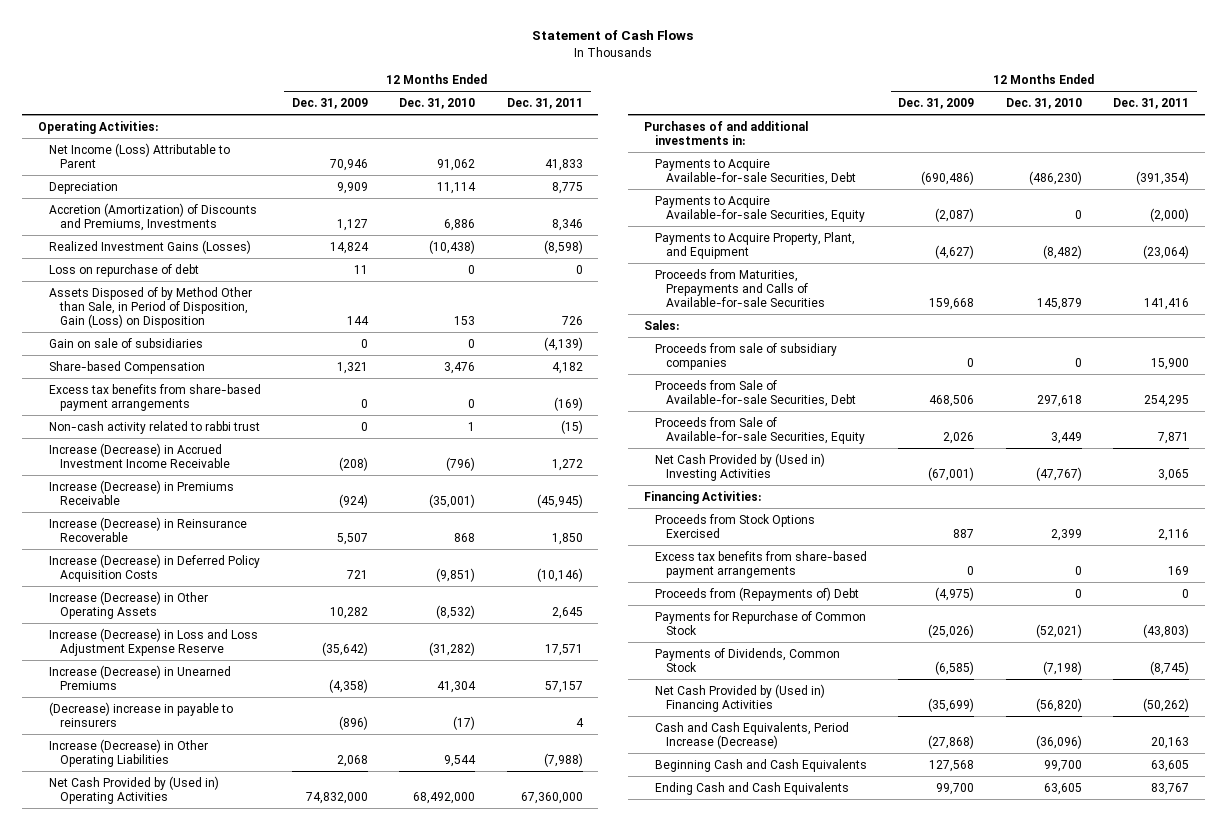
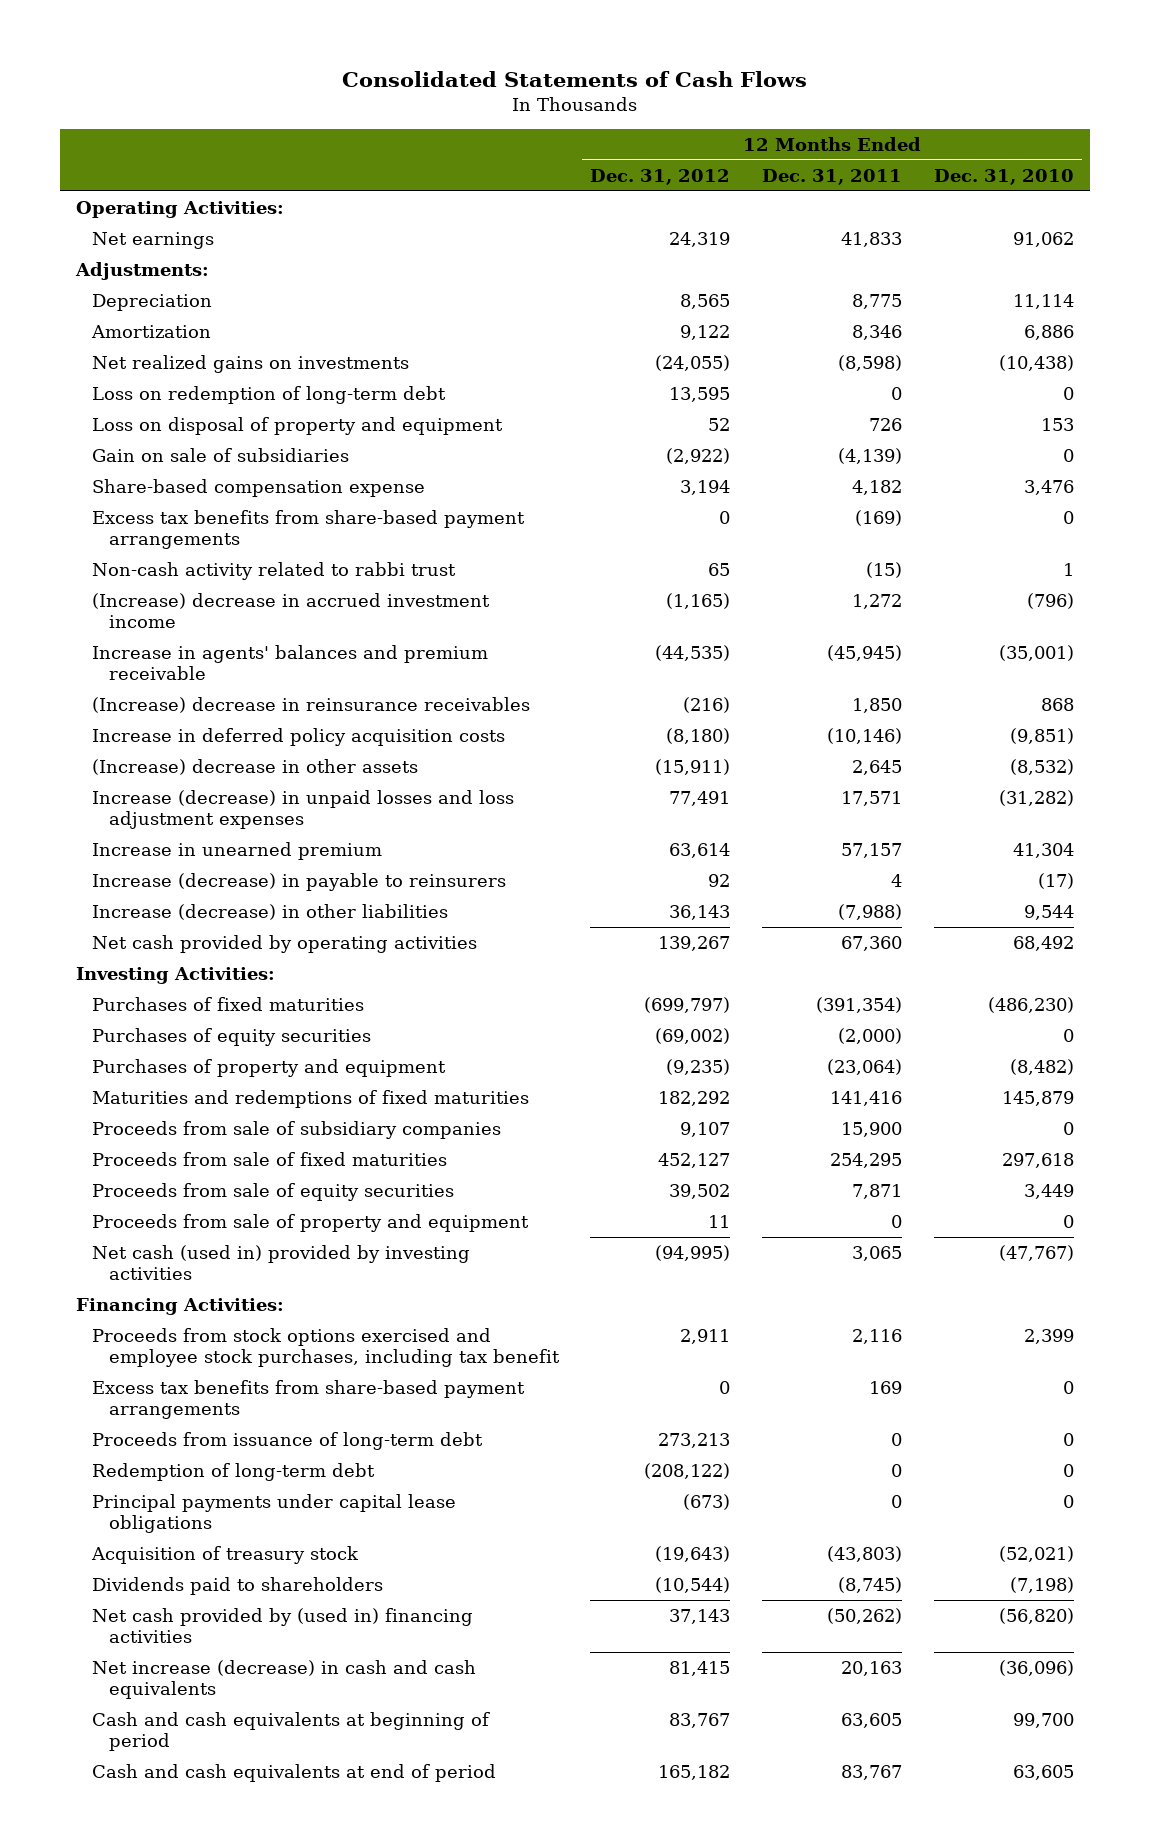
[532,30,694,41] Statement of Cash Flows -> [341,71,807,88] Consolidated Statements of Cash Flows
[292,98,369,110] Dec. 31, 2009 -> none
none -> [590,168,731,185] Dec. 31, 2012
[48,142,230,168] Net Income (Loss) Attributable to Parent -> [92,231,215,249] Net earnings
none -> [74,261,209,280] Adjustments:
[48,202,257,231] Accretion (Amortization) of Discounts and Premiums, Investments -> [91,324,212,338] Amortization
[48,239,251,254] Realized Investment Gains (Losses) -> [92,354,410,373] Net realized gains on investments
[48,263,199,277] Loss on repurchase of debt -> [92,385,447,404] Loss on redemption of long-term debt
[48,286,252,328] Assets Disposed of by Method Other than Sale, in Period of Disposition, Gain (Loss) on Disposition -> [92,416,504,435] Loss on disposal of property and equipment
[48,360,205,374] Share-based Compensation -> [92,478,426,497] Share-based compensation expense
[643,319,679,330] Sales: -> none
[48,442,231,468] Increase (Decrease) in Accrued Investment Income Receivable -> [92,592,491,629] (Increase) decrease in accrued investment income
[48,479,234,505] Increase (Decrease) in Premiums Receivable -> [92,644,489,681] Increase in agents' balances and premium receivable
[48,516,247,542] Increase (Decrease) in Reinsurance Recoverable -> [92,696,531,713] (Increase) decrease in reinsurance receivables
[48,553,260,582] Increase (Decrease) in Deferred Policy Acquisition Costs -> [92,727,506,746] Increase in deferred policy acquisition costs
[48,590,208,619] Increase (Decrease) in Other Operating Assets -> [92,758,419,775] (Increase) decrease in other assets
[48,627,258,656] Increase (Decrease) in Loss and Loss Adjustment Expense Reserve -> [92,789,515,830] Increase (decrease) in unpaid losses and loss adjustment expenses
[48,664,231,690] Increase (Decrease) in Unearned Premiums -> [92,841,383,860] Increase in unearned premium
[48,701,233,727] (Decrease) increase in payable to reinsurers -> [92,872,507,891] Increase (decrease) in payable to reinsurers
[48,738,208,767] Increase (Decrease) in Other Operating Liabilities -> [92,903,449,920] Increase (decrease) in other liabilities
[48,775,219,804] Net Cash Provided by (Used in) Operating Activities -> [92,934,478,953] Net cash provided by operating activities
[413,791,476,804] 68,492,000 -> [1013,935,1075,951] 68,492
[520,791,583,804] 67,360,000 -> [841,935,903,951] 67,360
[643,120,808,145] Purchases of and additional investments in: -> [75,966,275,984] Investing Activities:
[655,158,857,185] Payments to Acquire Available-for-sale Securities, Debt -> [92,996,365,1011] Purchases of fixed maturities
[655,195,866,222] Payments to Acquire Available-for-sale Securities, Equity -> [92,1027,372,1046] Purchases of equity securities
[655,231,856,259] Payments to Acquire Property, Plant, and Equipment -> [92,1058,447,1077] Purchases of property and equipment
[655,268,826,307] Proceeds from Maturities, Prepayments and Calls of Available-for-sale Securities -> [92,1089,530,1108] Maturities and redemptions of fixed maturities
[655,379,857,407] Proceeds from Sale of Available-for-sale Securities, Debt -> [92,1151,448,1166] Proceeds from sale of fixed maturities
[655,416,866,444] Proceeds from Sale of Available-for-sale Securities, Equity -> [92,1182,455,1201] Proceeds from sale of equity securities
none -> [92,1213,530,1232] Proceeds from sale of property and equipment
[655,452,826,481] Net Cash Provided by (Used in) Investing Activities -> [92,1244,471,1281] Net cash (used in) provided by investing activities
[655,513,816,538] Proceeds from Stock Options Exercised -> [92,1327,560,1368] Proceeds from stock options exercised and employee stock purchases, including tax benefit
none -> [92,1431,484,1450] Proceeds from issuance of long-term debt
[655,586,860,601] Proceeds from (Repayments of) Debt -> [92,1462,376,1481] Redemption of long-term debt
none -> [92,1493,457,1534] Principal payments under capital lease obligations
[655,610,867,635] Payments for Repurchase of Common Stock -> [91,1545,360,1564] Acquisition of treasury stock
[655,647,841,672] Payments of Dividends, Common Stock -> [92,1576,384,1595] Dividends paid to shareholders
[655,683,826,712] Net Cash Provided by (Used in) Financing Activities -> [92,1607,474,1644] Net cash provided by (used in) financing activities
[655,721,850,749] Cash and Cash Equivalents, Period Increase (Decrease) -> [92,1659,477,1700] Net increase (decrease) in cash and cash equivalents
[655,758,868,772] Beginning Cash and Cash Equivalents -> [92,1711,491,1752] Cash and cash equivalents at beginning of period
[655,781,850,795] Ending Cash and Cash Equivalents -> [92,1763,497,1782] Cash and cash equivalents at end of period

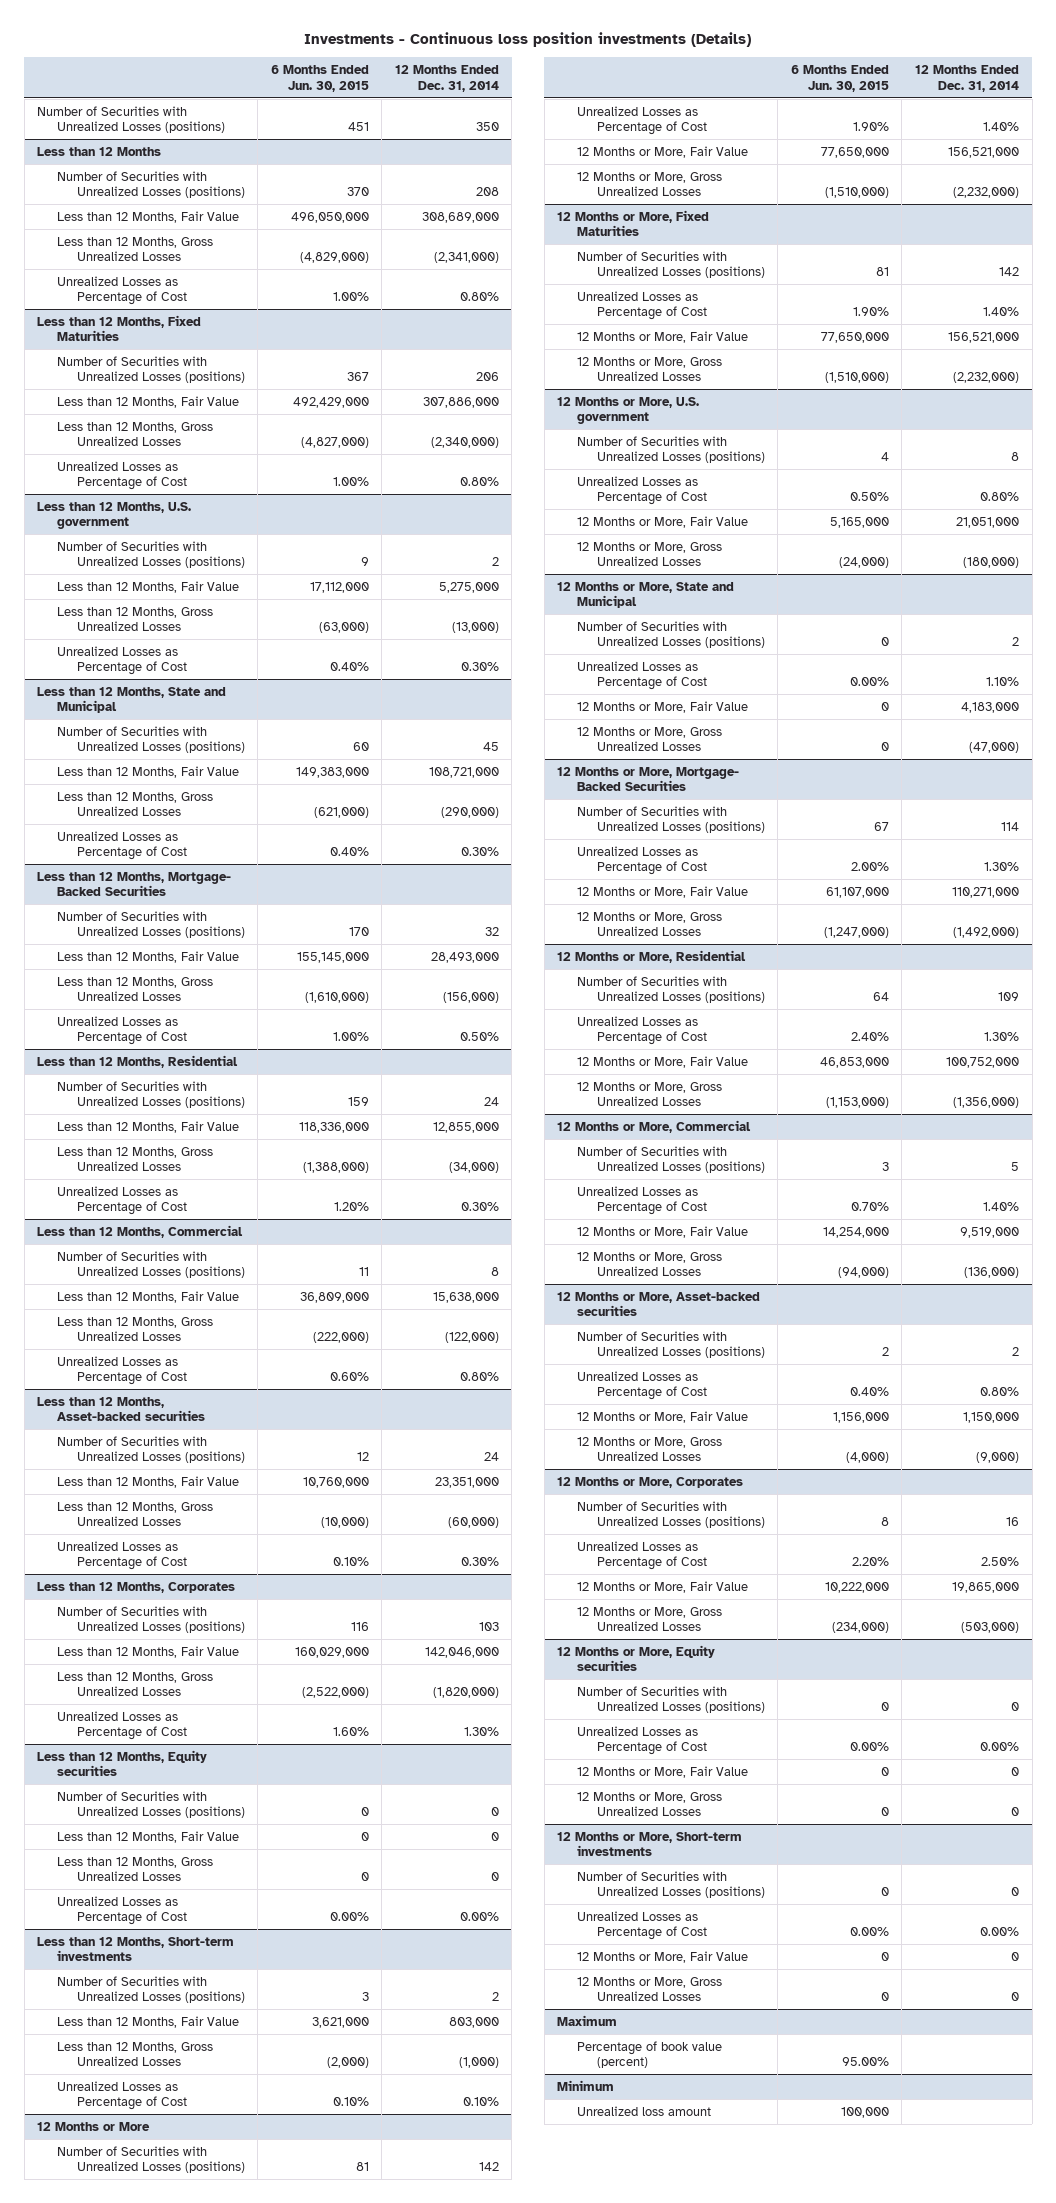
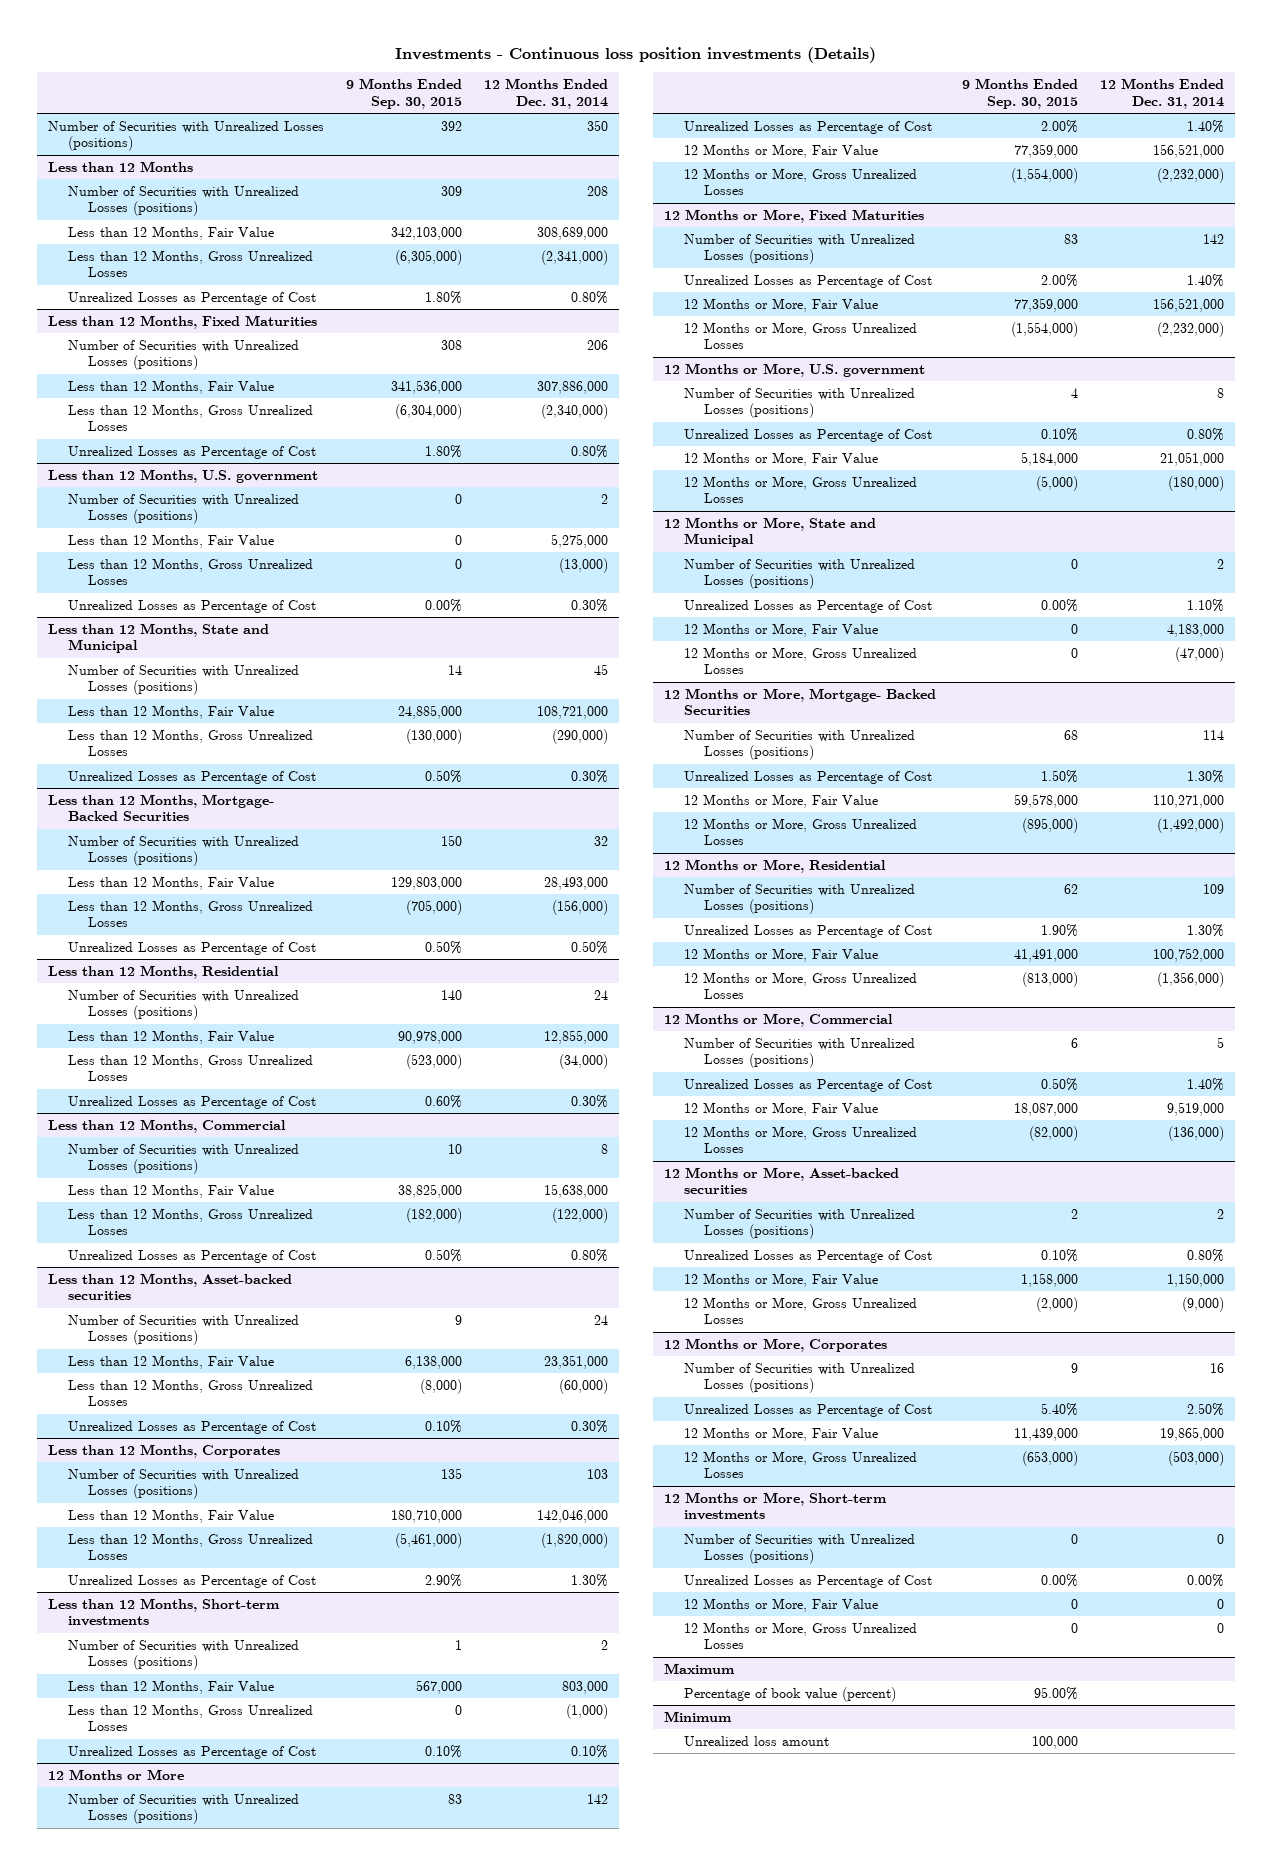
[270,65,369,92] 6 Months Ended Jun. 30, 2015 -> none
none -> [345,78,462,109] 9 Months Ended Sep. 30, 2015
[37,1749,208,1777] Less than 12 Months, Equity securities -> none
[56,1790,245,1819] Number of Securities with Unrealized Losses (positions) -> none
[56,1830,239,1843] Less than 12 Months, Fair Value -> none
[56,1856,213,1882] Less than 12 Months, Gross Unrealized Losses -> none
[56,1895,187,1926] Unrealized Losses as Percentage of Cost -> none
[557,1644,716,1672] 12 Months or More, Equity securities -> none
[577,1685,765,1714] Number of Securities with Unrealized Losses (positions) -> none
[577,1725,707,1756] Unrealized Losses as Percentage of Cost -> none
[577,1765,749,1778] 12 Months or More, Fair Value -> none
[577,1791,723,1817] 12 Months or More, Gross Unrealized Losses -> none

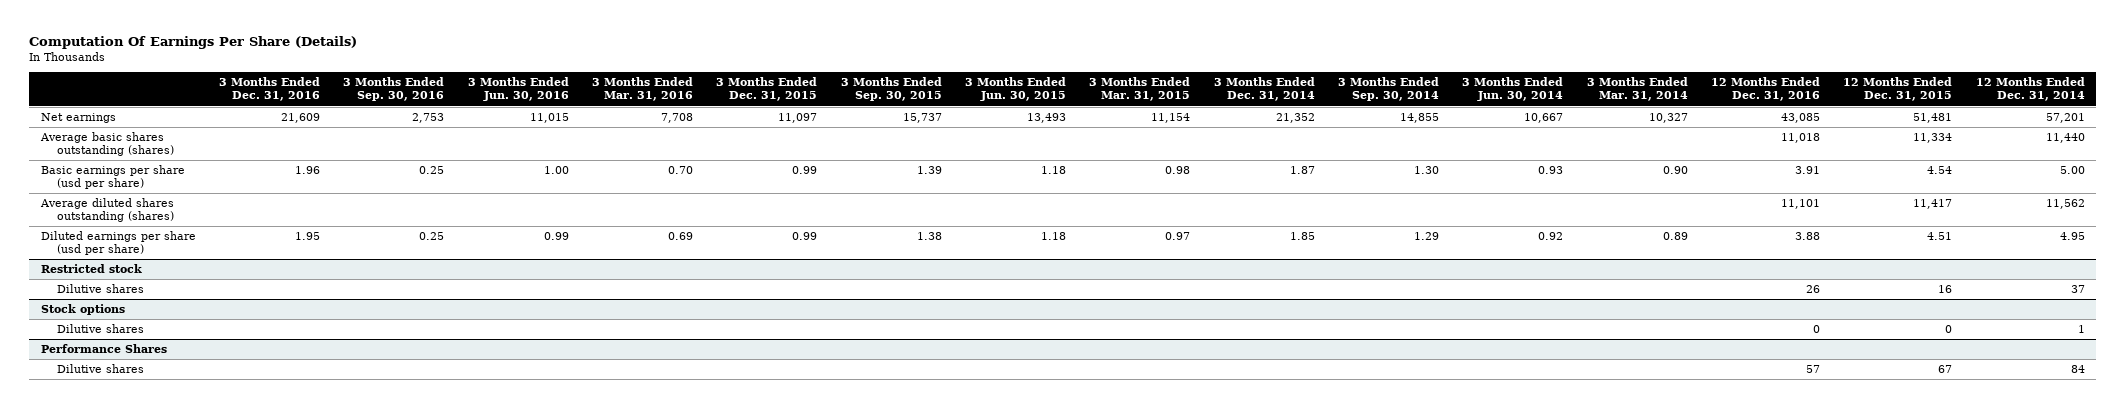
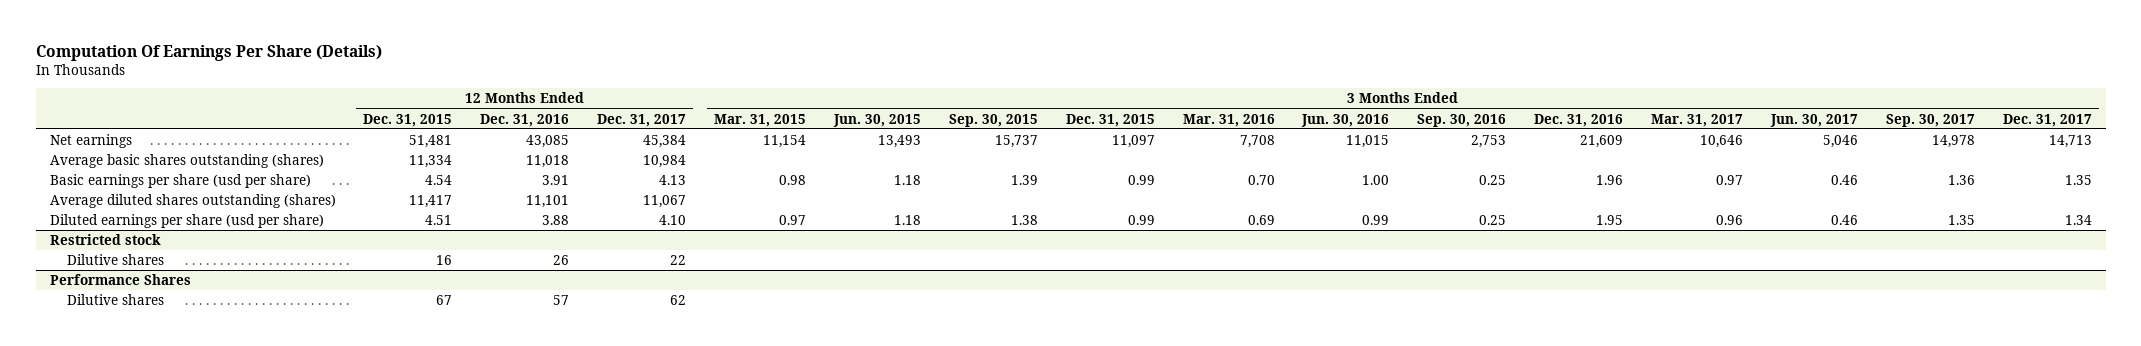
[1213,77,1315,102] 3 Months Ended Dec. 31, 2014 -> none
[1337,77,1439,102] 3 Months Ended Sep. 30, 2014 -> none
[1462,77,1564,102] 3 Months Ended Jun. 30, 2014 -> none
[1586,77,1688,102] 3 Months Ended Mar. 31, 2014 -> none
[1975,77,2085,102] 12 Months Ended Dec. 31, 2014 -> none
none -> [597,113,687,127] Dec. 31, 2017
none -> [1651,113,1744,127] Mar. 31, 2017
none -> [1770,113,1859,127] Jun. 30, 2017
none -> [1885,113,1975,127] Sep. 30, 2017
none -> [2002,113,2092,127] Dec. 31, 2017
[40,304,125,316] Stock options -> none
[56,324,144,334] Dilutive shares -> none

